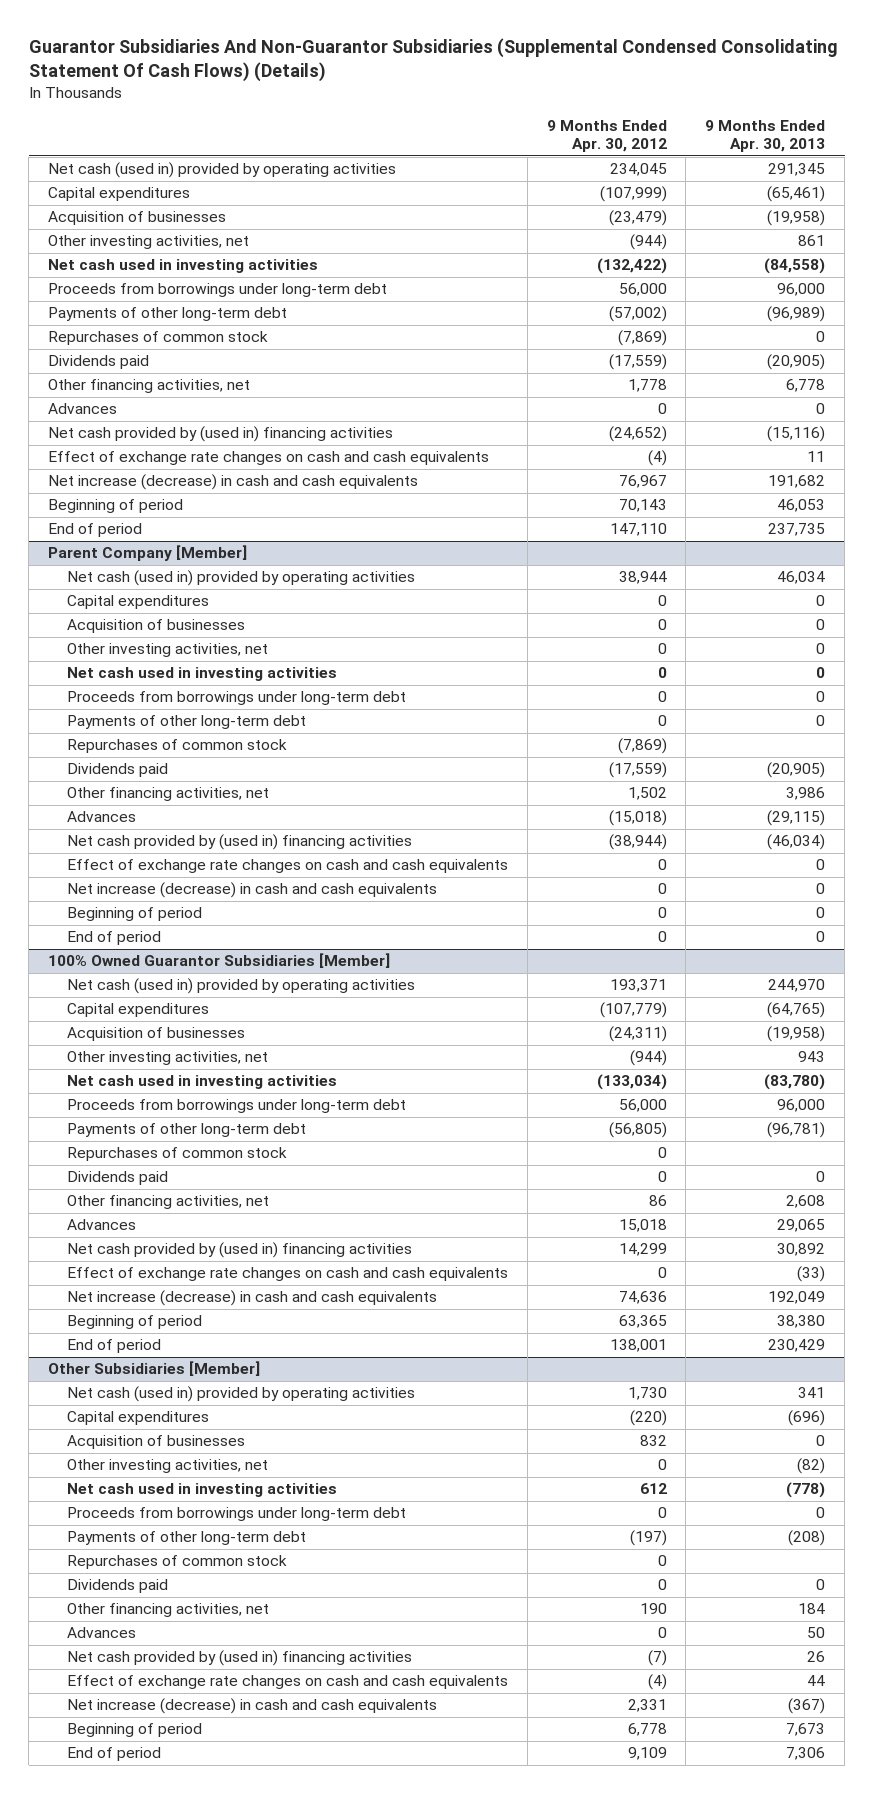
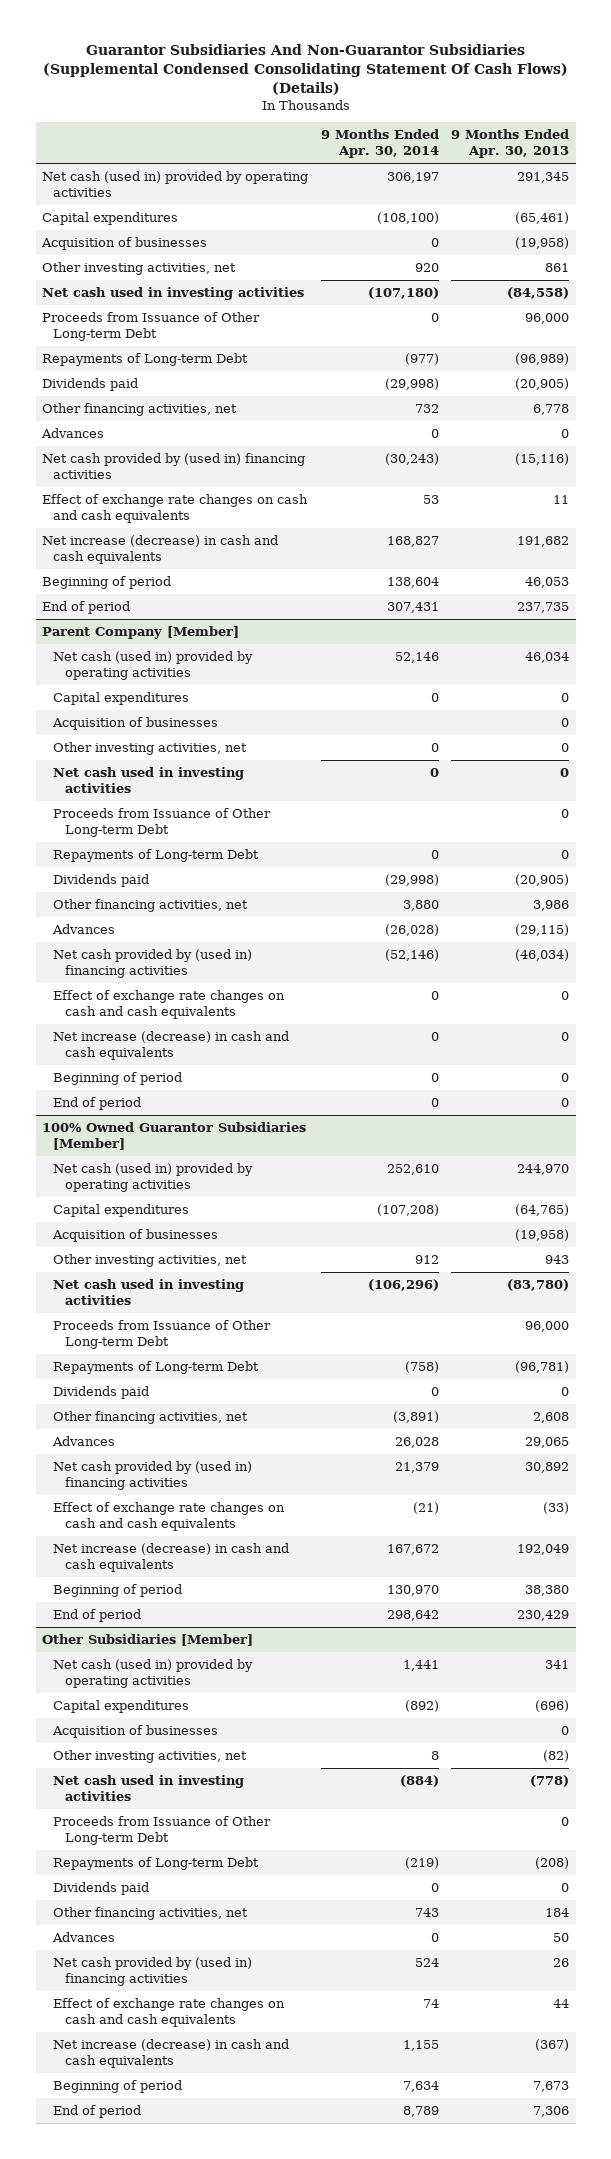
[546,120,667,153] 9 Months Ended Apr. 30, 2012 -> none
none -> [320,129,439,159] 9 Months Ended Apr. 30, 2014
[48,331,269,346] Repurchases of common stock -> none
[48,283,388,298] Proceeds from borrowings under long-term debt -> [42,312,261,341] Proceeds from Issuance of Other Long-term Debt
[48,307,288,322] Payments of other long-term debt -> [42,353,249,367] Repayments of Long-term Debt
[66,739,287,754] Repurchases of common stock -> none
[66,691,406,706] Proceeds from borrowings under long-term debt -> [53,808,272,837] Proceeds from Issuance of Other Long-term Debt
[66,715,306,730] Payments of other long-term debt -> [53,849,260,863] Repayments of Long-term Debt
[66,1147,287,1162] Repurchases of common stock -> none
[66,1099,406,1114] Proceeds from borrowings under long-term debt -> [53,1320,272,1349] Proceeds from Issuance of Other Long-term Debt
[66,1123,306,1138] Payments of other long-term debt -> [53,1361,260,1375] Repayments of Long-term Debt
[66,1555,287,1570] Repurchases of common stock -> none
[66,1507,406,1522] Proceeds from borrowings under long-term debt -> [53,1816,272,1845] Proceeds from Issuance of Other Long-term Debt
[66,1531,306,1546] Payments of other long-term debt -> [53,1857,260,1871] Repayments of Long-term Debt

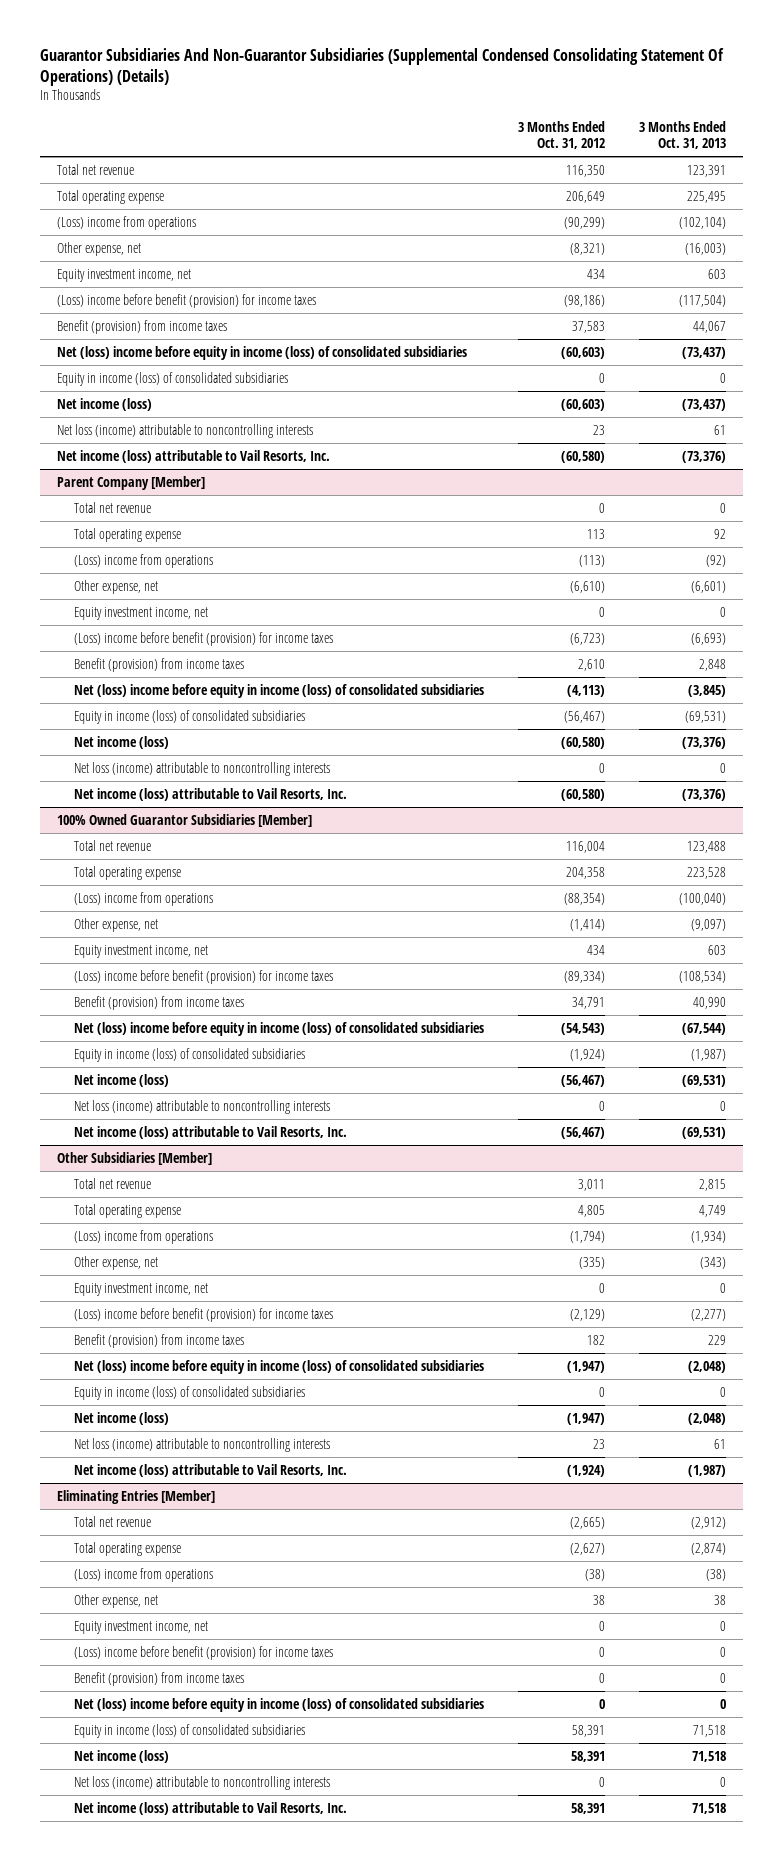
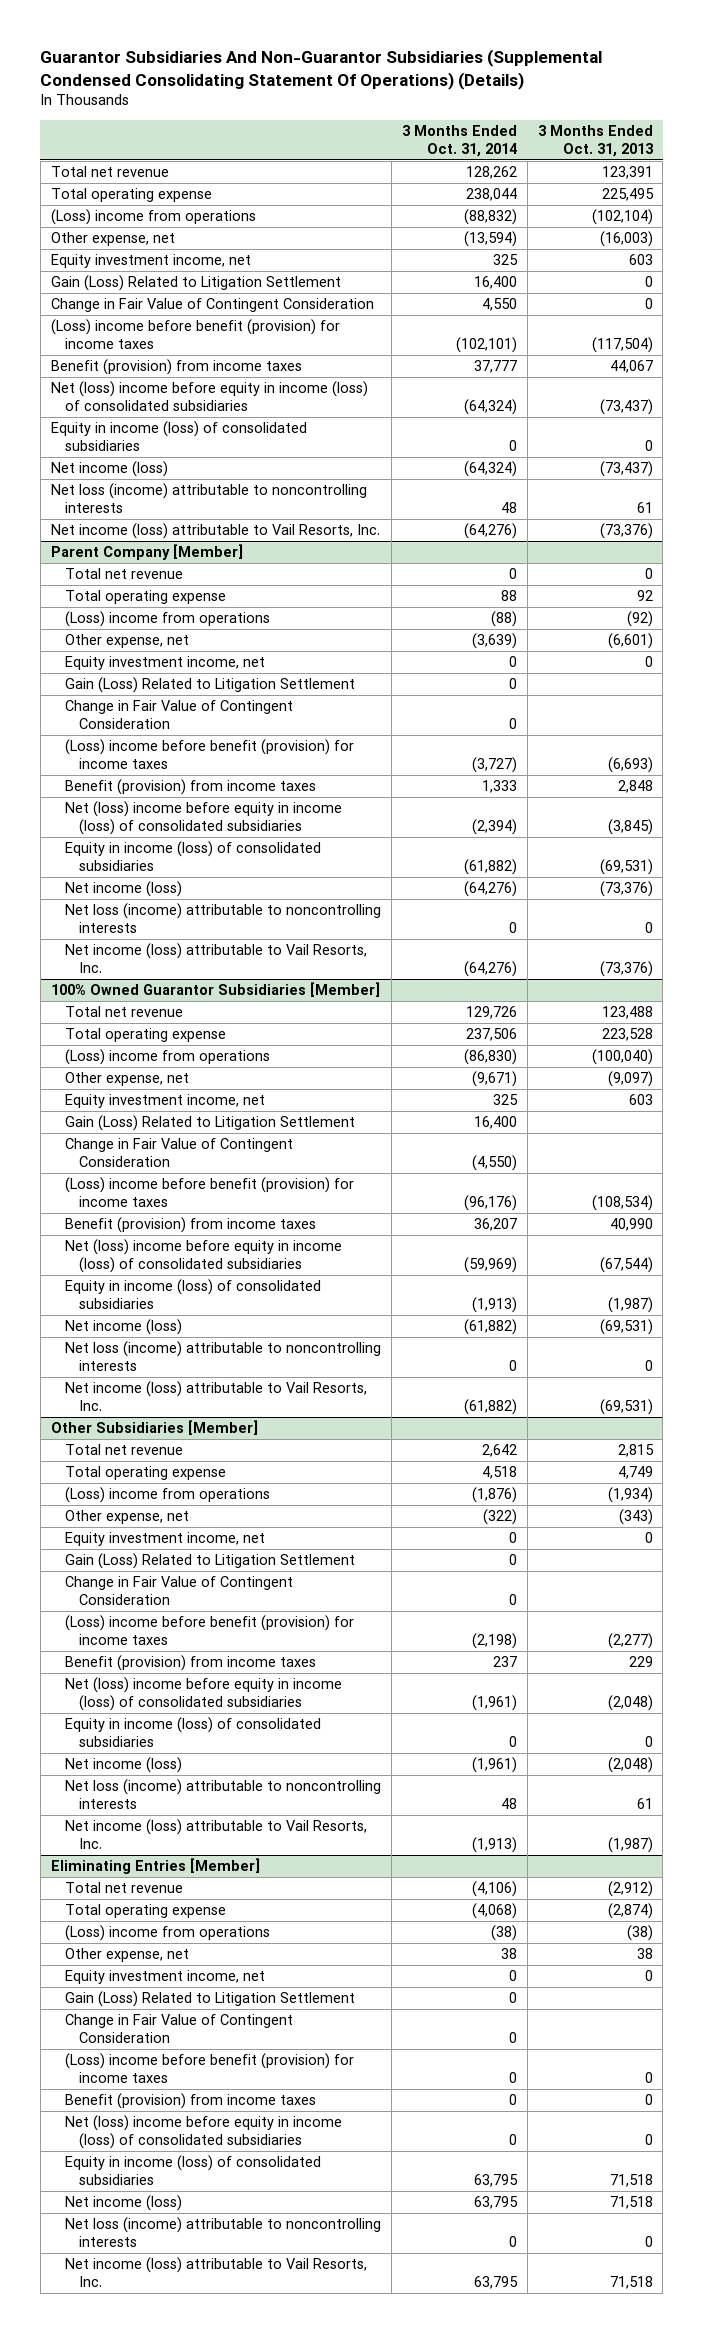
[517,120,605,150] 3 Months Ended Oct. 31, 2012 -> none
none -> [401,125,517,157] 3 Months Ended Oct. 31, 2014
none -> [50,275,341,292] Gain (Loss) Related to Litigation Settlement
none -> [50,298,374,313] Change in Fair Value of Contingent Consideration
none -> [64,677,355,694] Gain (Loss) Related to Litigation Settlement
none -> [64,700,293,729] Change in Fair Value of Contingent Consideration
none -> [64,1115,355,1132] Gain (Loss) Related to Litigation Settlement
none -> [64,1138,293,1167] Change in Fair Value of Contingent Consideration
none -> [64,1553,355,1570] Gain (Loss) Related to Litigation Settlement
none -> [64,1576,293,1605] Change in Fair Value of Contingent Consideration
none -> [64,1991,355,2008] Gain (Loss) Related to Litigation Settlement
none -> [64,2014,293,2043] Change in Fair Value of Contingent Consideration

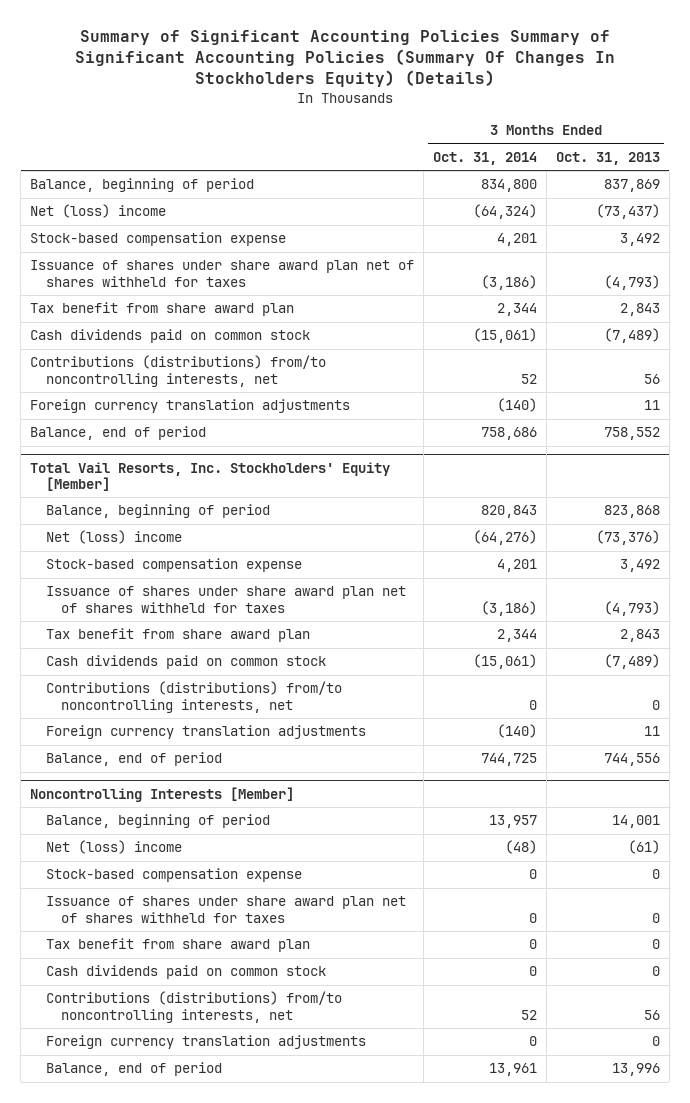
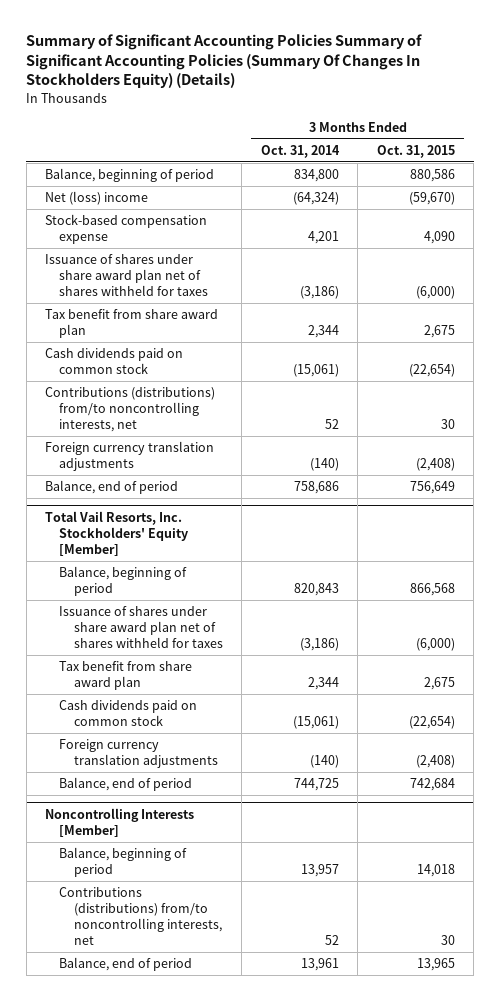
[555,151,660,165] Oct. 31, 2013 -> none
none -> [376,144,455,158] Oct. 31, 2015
[45,530,182,545] Net (loss) income -> none
[45,558,302,573] Stock-based compensation expense -> none
[45,681,342,713] Contributions (distributions) from/to noncontrolling interests, net -> none
[45,840,182,855] Net (loss) income -> none
[45,868,302,883] Stock-based compensation expense -> none
[45,896,406,923] Issuance of shares under share award plan net of shares withheld for taxes -> none
[45,938,310,953] Tax benefit from share award plan -> none
[45,965,326,980] Cash dividends paid on common stock -> none
[45,1035,366,1050] Foreign currency translation adjustments -> none

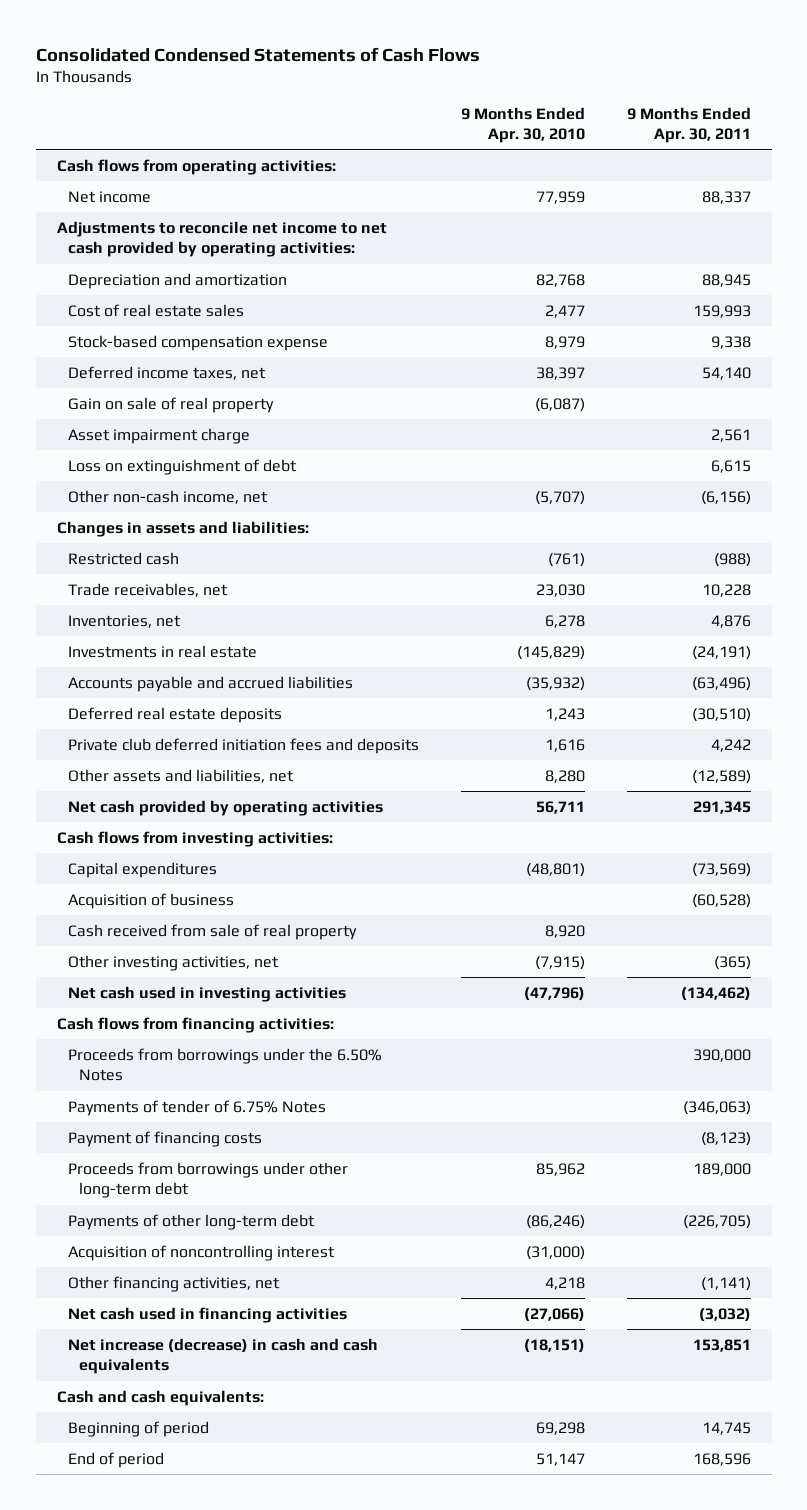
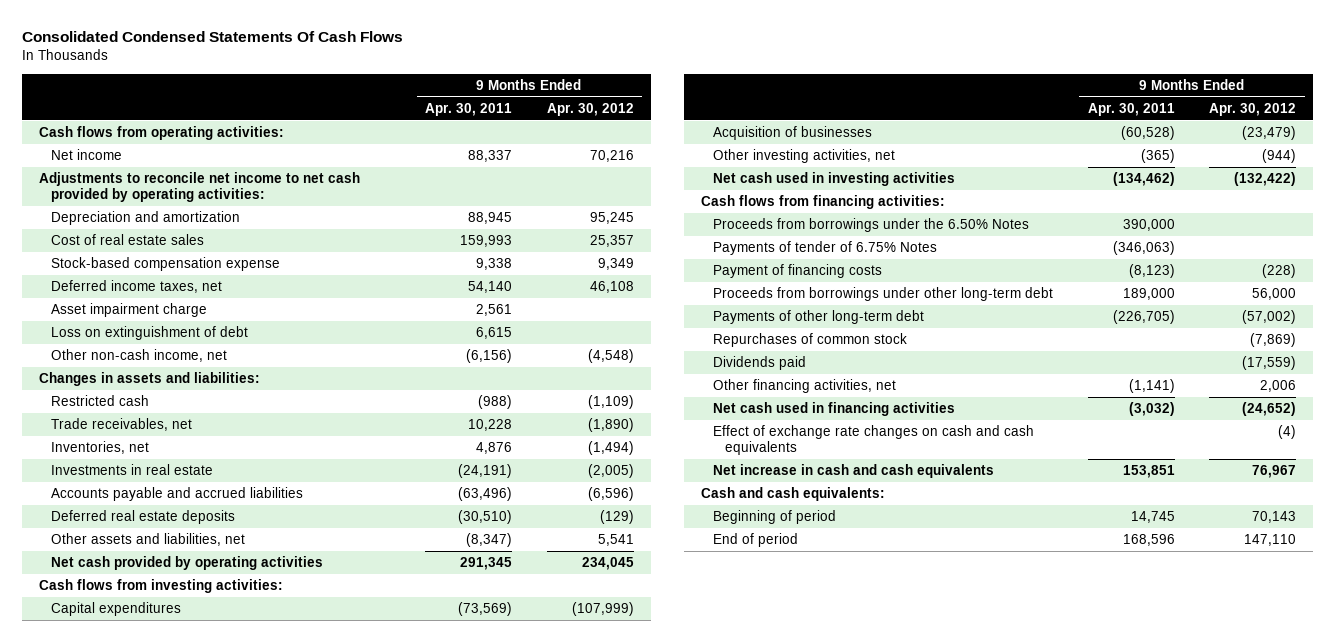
[35,46,480,62] Consolidated Condensed Statements of Cash Flows -> [21,31,403,43] Consolidated Condensed Statements Of Cash Flows
[460,106,585,144] 9 Months Ended Apr. 30, 2010 -> none
none -> [546,102,634,116] Apr. 30, 2012
[67,396,274,413] Gain on sale of real property -> none
[67,737,419,754] Private club deferred initiation fees and deposits -> none
[691,769,751,784] (12,589) -> [466,533,513,548] (8,347)
[67,923,357,940] Cash received from sale of real property -> none
[67,892,234,909] Acquisition of business -> [713,126,873,141] Acquisition of businesses
[67,1244,335,1261] Acquisition of noncontrolling interest -> none
none -> [713,333,908,348] Repurchases of common stock
none -> [713,356,807,371] Dividends paid
none -> [713,425,1035,455] Effect of exchange rate changes on cash and cash equivalents
[67,1337,378,1375] Net increase (decrease) in cash and cash equivalents -> [713,464,995,479] Net increase in cash and cash equivalents

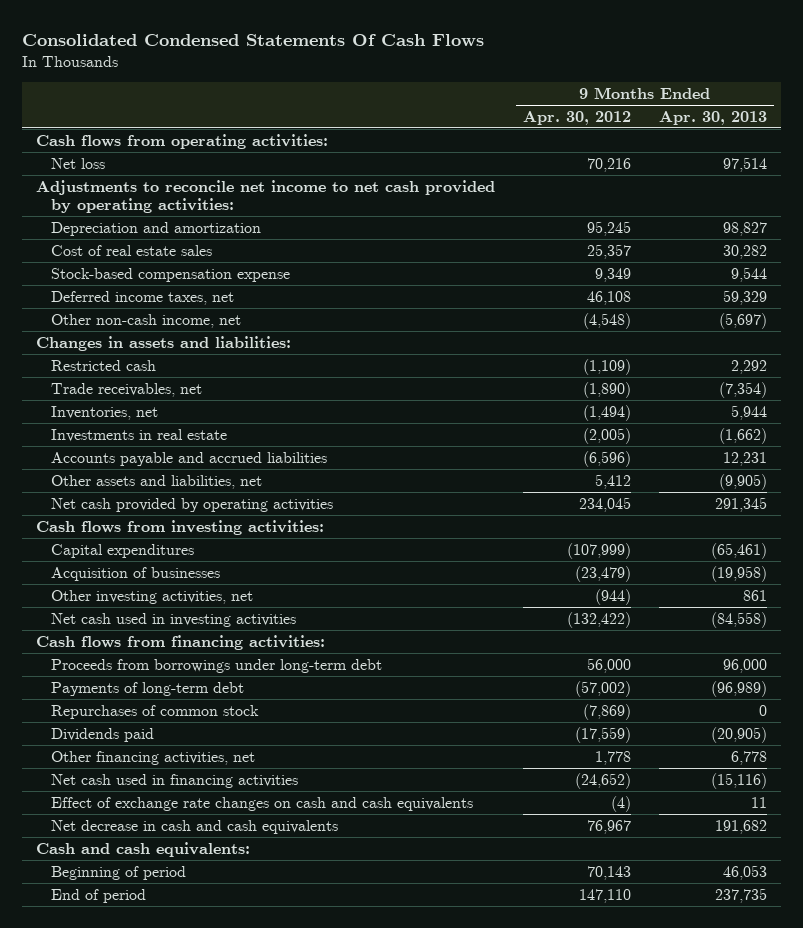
[425,102,513,116] Apr. 30, 2011 -> none
none -> [658,110,767,125] Apr. 30, 2013
[50,149,122,161] Net income -> [50,157,105,169] Net loss
[50,303,207,318] Asset impairment charge -> none
[50,326,248,341] Loss on extinguishment of debt -> none
[50,510,235,525] Deferred real estate deposits -> none
[597,534,634,547] 5,541 -> [594,473,631,489] 5,412
[713,218,1030,233] Proceeds from borrowings under the 6.50% Notes -> none
[713,241,938,256] Payments of tender of 6.75% Notes -> none
[713,264,883,279] Payment of financing costs -> none
[713,287,1054,302] Proceeds from borrowings under other long-term debt -> [50,658,382,673] Proceeds from borrowings under long-term debt
[713,310,925,325] Payments of other long-term debt -> [50,681,244,696] Payments of long-term debt
[1259,380,1296,393] 2,006 -> [594,750,631,765] 1,778
[713,464,995,479] Net increase in cash and cash equivalents -> [50,819,338,834] Net decrease in cash and cash equivalents

